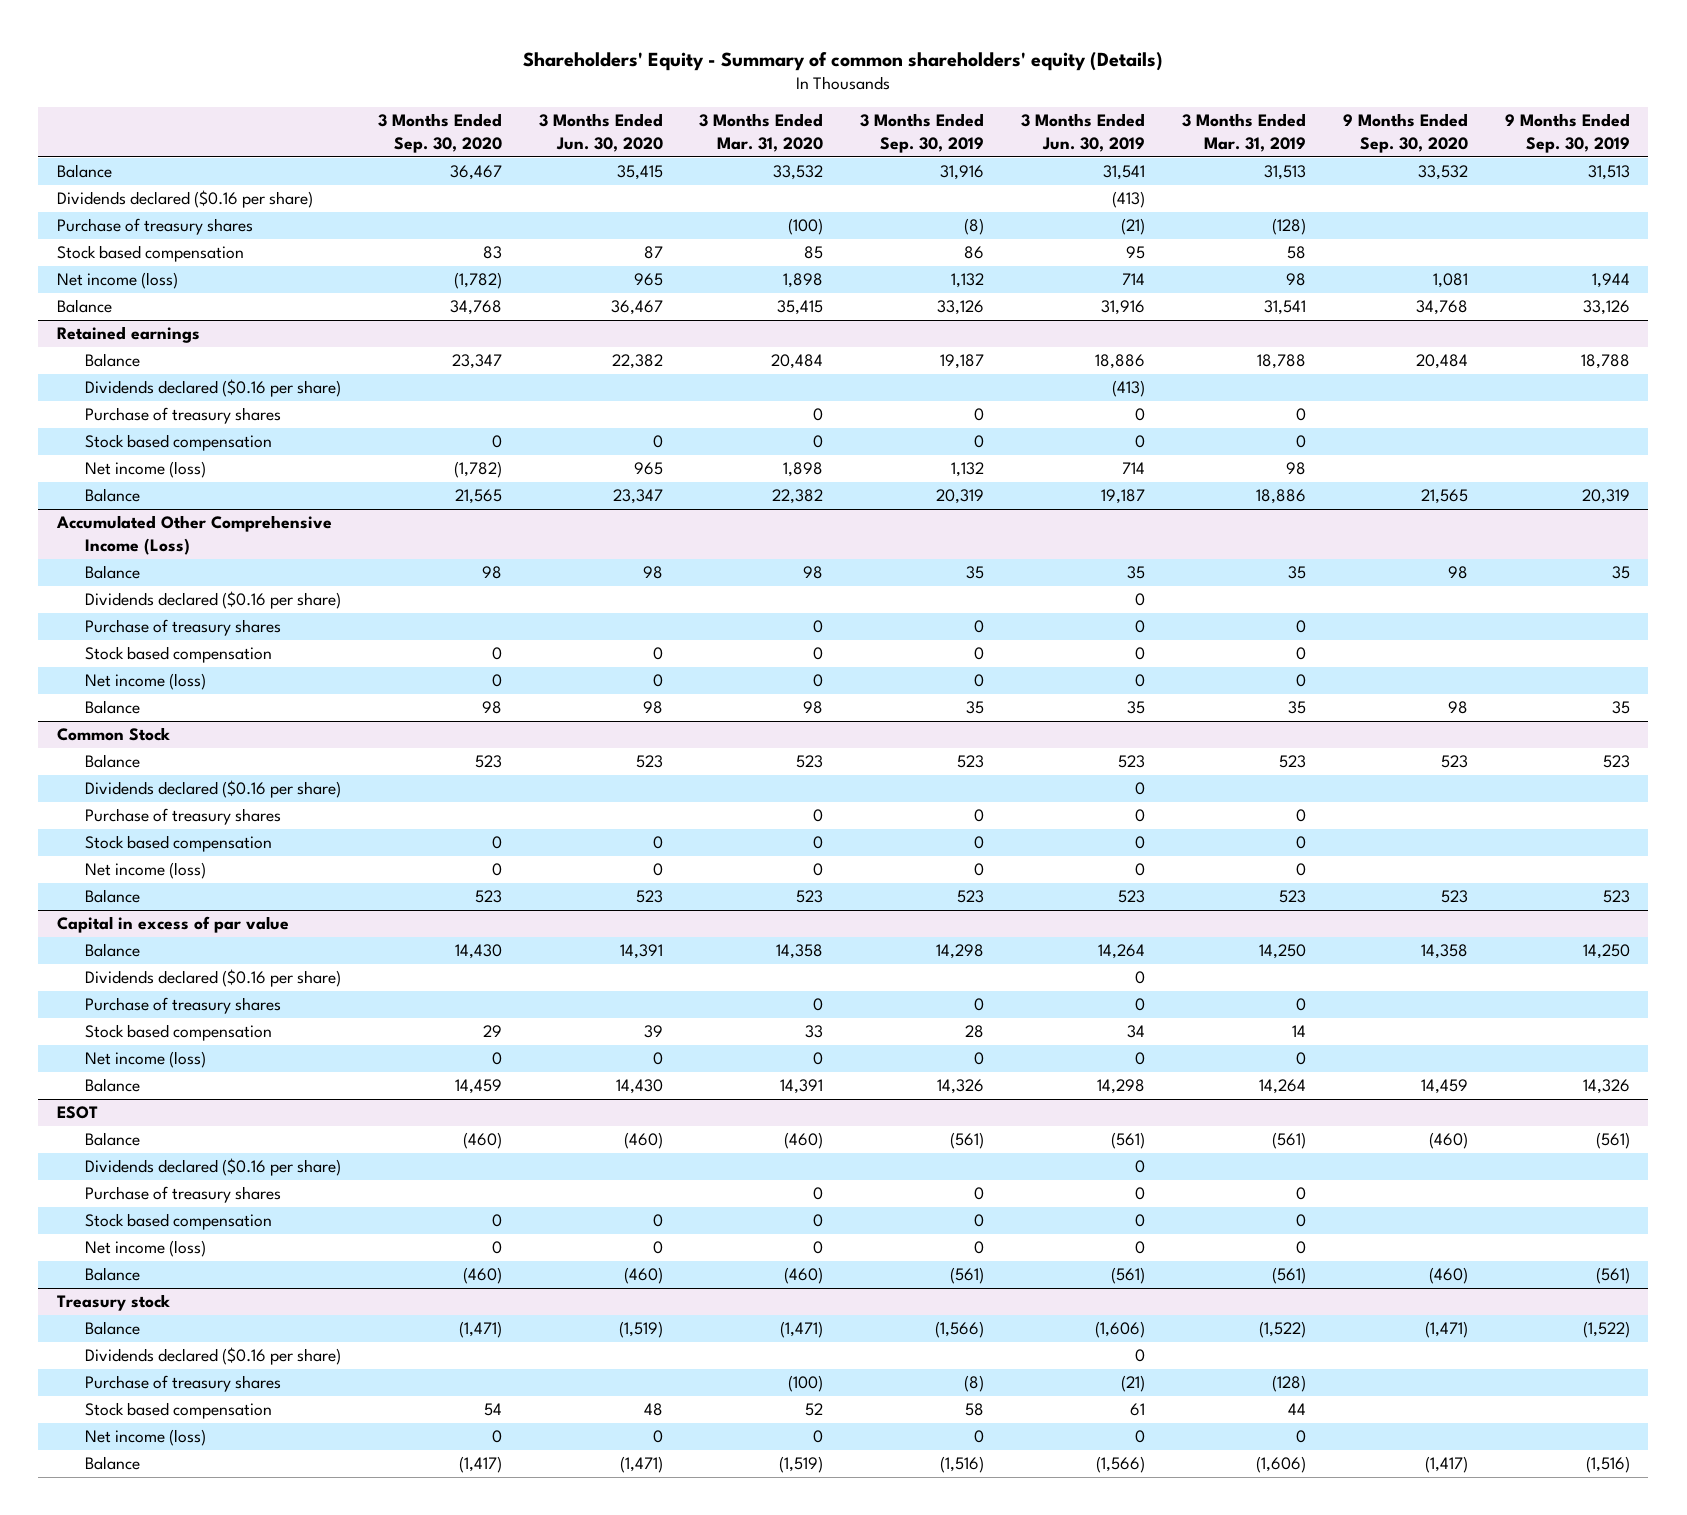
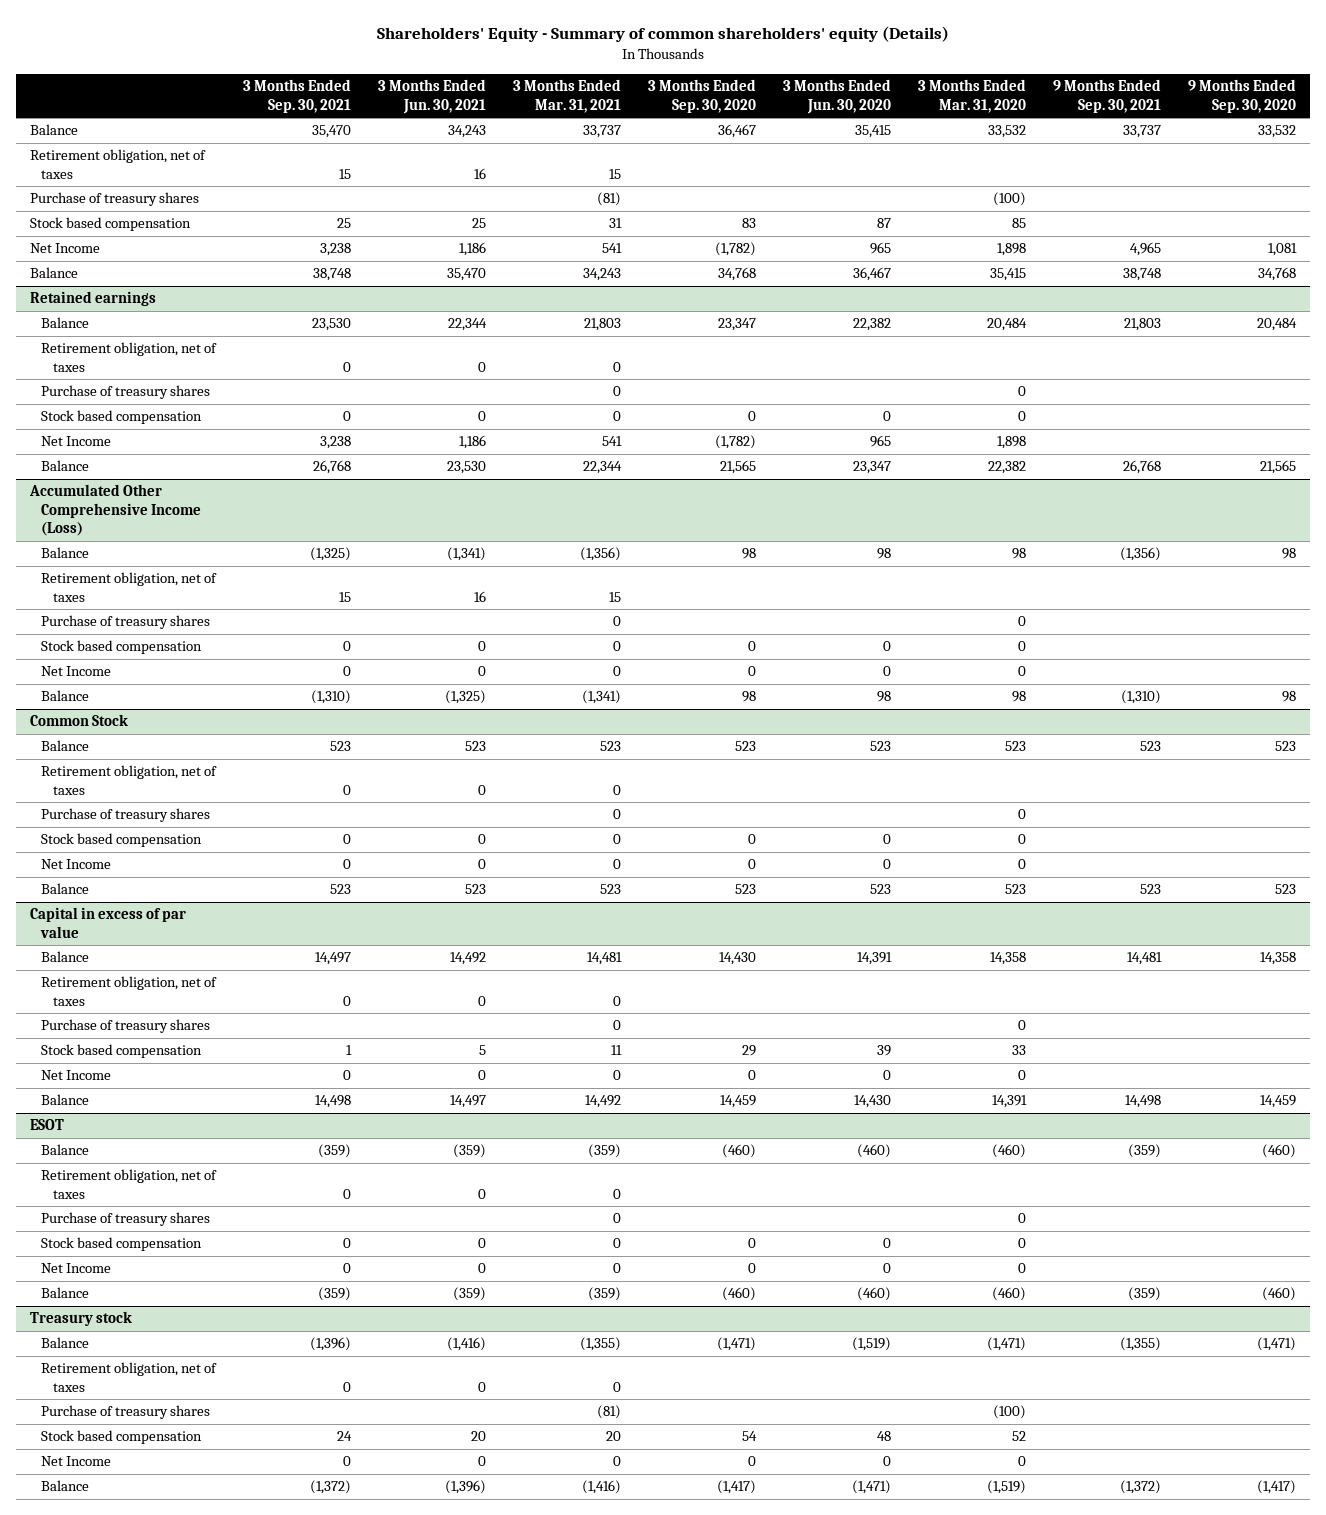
[860,113,985,153] 3 Months Ended Sep. 30, 2019 -> none
[1021,113,1146,152] 3 Months Ended Jun. 30, 2019 -> none
[1181,113,1306,152] 3 Months Ended Mar. 31, 2019 -> none
[1504,113,1630,153] 9 Months Ended Sep. 30, 2019 -> none
none -> [243,79,352,113] 3 Months Ended Sep. 30, 2021
none -> [378,79,487,114] 3 Months Ended Jun. 30, 2021
none -> [513,79,622,113] 3 Months Ended Mar. 31, 2021
none -> [1053,79,1162,113] 9 Months Ended Sep. 30, 2021
[56,190,313,209] Dividends declared ($0.16 per share) -> none
none -> [29,149,206,179] Retirement obligation, net of taxes
[56,272,178,290] Net income (loss) -> [29,243,100,254] Net Income
[84,379,341,398] Dividends declared ($0.16 per share) -> none
none -> [41,342,218,372] Retirement obligation, net of taxes
[84,461,206,479] Net income (loss) -> [41,436,112,447] Net Income
[84,591,341,610] Dividends declared ($0.16 per share) -> none
none -> [41,572,218,602] Retirement obligation, net of taxes
[84,673,206,691] Net income (loss) -> [41,666,112,677] Net Income
[84,780,341,799] Dividends declared ($0.16 per share) -> none
none -> [41,765,218,795] Retirement obligation, net of taxes
[84,862,206,880] Net income (loss) -> [41,859,112,870] Net Income
[84,969,341,988] Dividends declared ($0.16 per share) -> none
none -> [41,976,218,1006] Retirement obligation, net of taxes
[84,1051,206,1069] Net income (loss) -> [41,1070,112,1081] Net Income
[84,1158,341,1177] Dividends declared ($0.16 per share) -> none
none -> [41,1169,218,1199] Retirement obligation, net of taxes
[84,1240,206,1258] Net income (loss) -> [41,1263,112,1274] Net Income
[84,1347,341,1366] Dividends declared ($0.16 per share) -> none
none -> [41,1362,218,1392] Retirement obligation, net of taxes
[84,1429,206,1447] Net income (loss) -> [41,1456,112,1467] Net Income

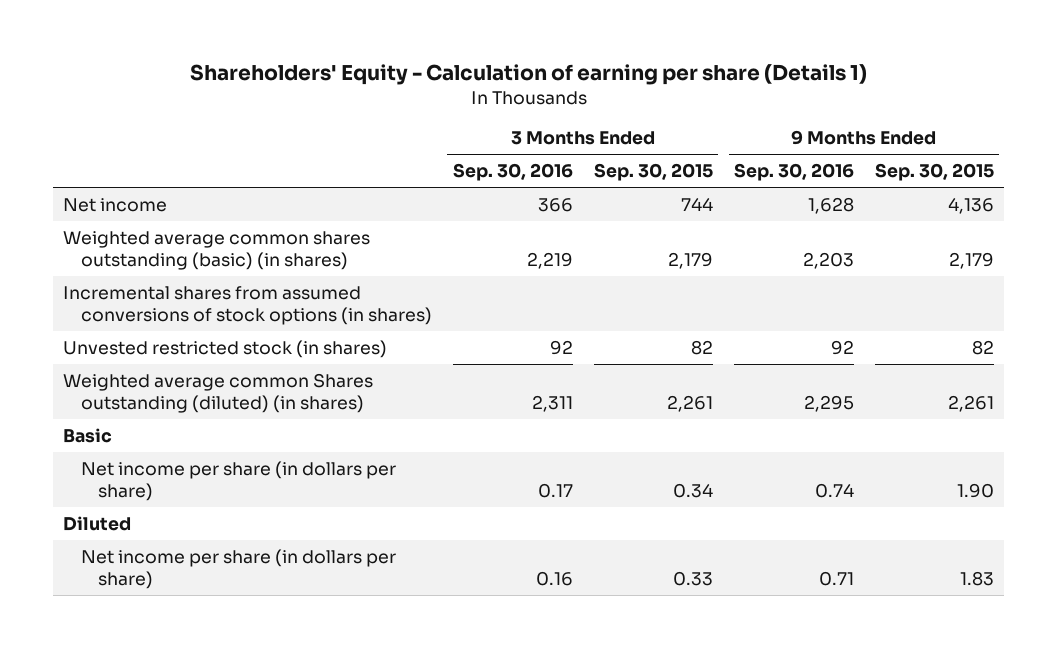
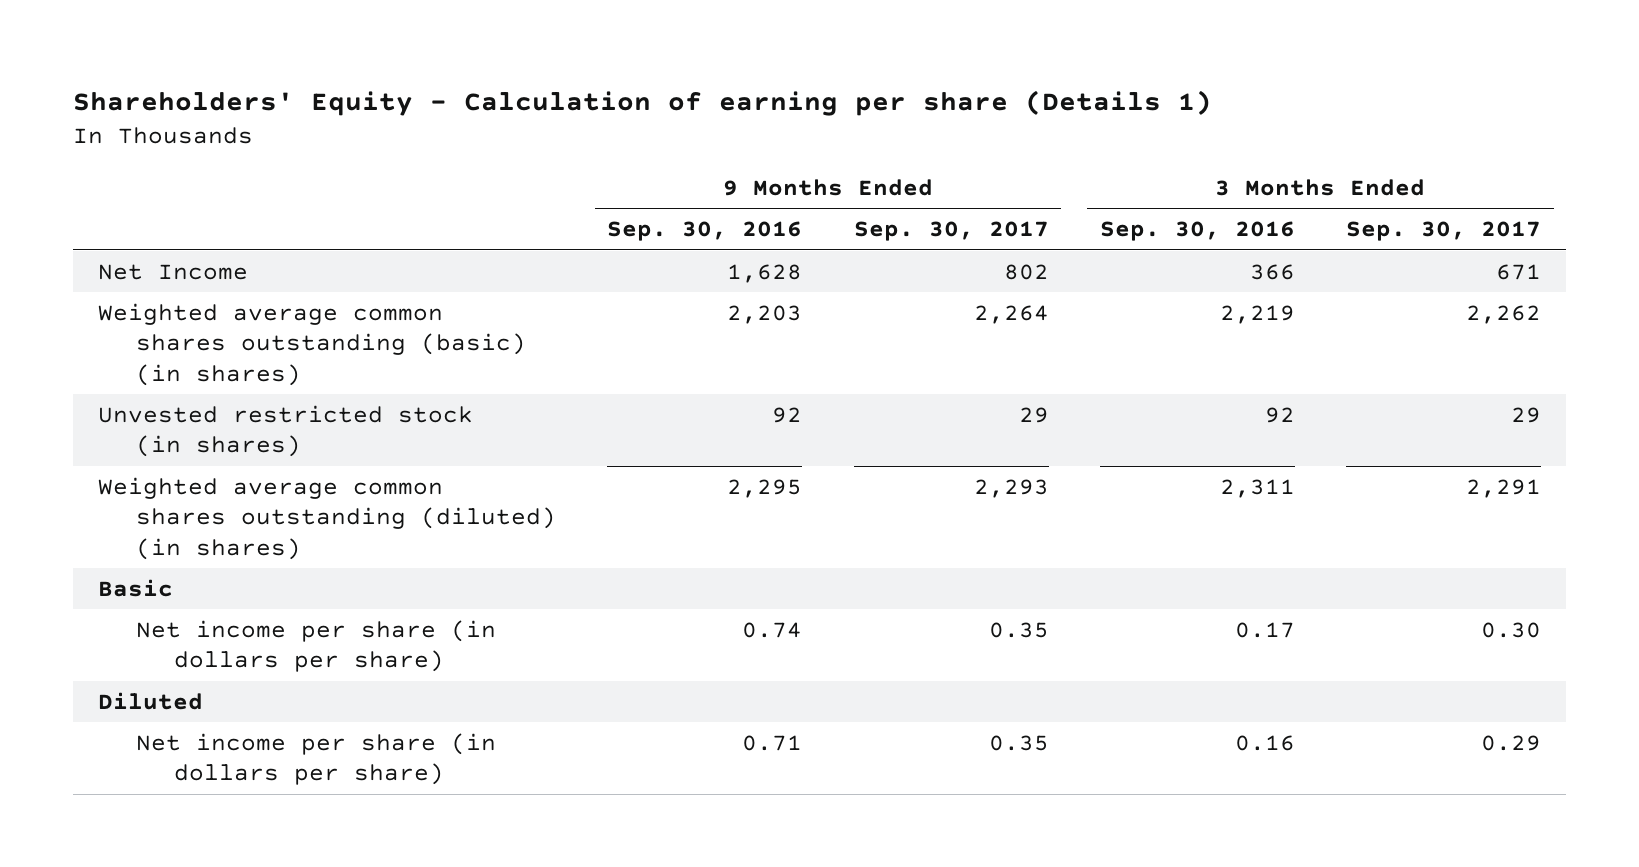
[593,163,713,182] Sep. 30, 2015 -> none
[874,163,994,182] Sep. 30, 2015 -> none
none -> [853,221,1049,242] Sep. 30, 2017
none -> [1345,221,1541,242] Sep. 30, 2017
[63,197,168,212] Net income -> [98,263,249,280] Net Income
[63,285,432,325] Incremental shares from assumed conversions of stock options (in shares) -> none
[63,372,374,413] Weighted average common Shares outstanding (diluted) (in shares) -> [98,476,557,561] Weighted average common shares outstanding (diluted) (in shares)

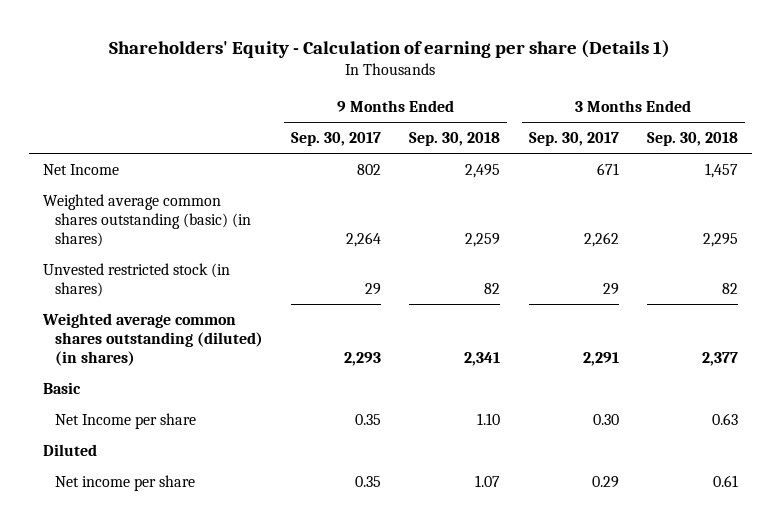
[607,221,803,242] Sep. 30, 2016 -> none
[1099,221,1295,242] Sep. 30, 2016 -> none
none -> [409,132,501,147] Sep. 30, 2018
none -> [646,132,738,147] Sep. 30, 2018
[136,619,497,673] Net income per share (in dollars per share) -> [54,412,196,429] Net Income per share
[136,732,497,786] Net income per share (in dollars per share) -> [54,474,195,491] Net income per share

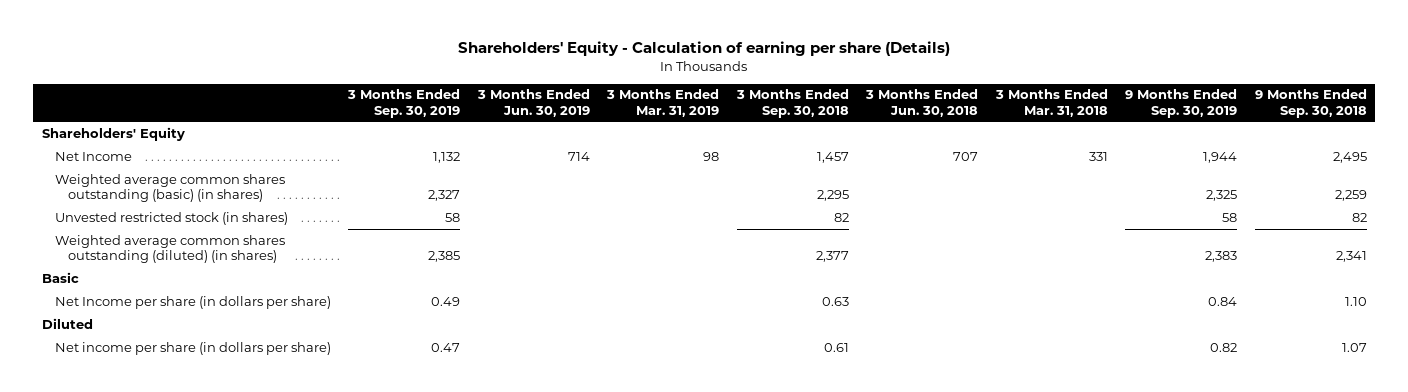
[109,39,671,58] Shareholders' Equity - Calculation of earning per share (Details 1) -> [458,41,951,57] Shareholders' Equity - Calculation of earning per share (Details)
[291,132,382,147] Sep. 30, 2017 -> none
[528,132,619,147] Sep. 30, 2017 -> none
none -> [347,89,461,118] 3 Months Ended Sep. 30, 2019
none -> [476,89,590,117] 3 Months Ended Jun. 30, 2019
none -> [606,89,720,117] 3 Months Ended Mar. 31, 2019
none -> [865,89,979,117] 3 Months Ended Jun. 30, 2018
none -> [994,89,1108,117] 3 Months Ended Mar. 31, 2018
none -> [1125,89,1238,118] 9 Months Ended Sep. 30, 2019
none -> [41,126,185,141] Shareholders' Equity
[54,412,196,429] Net Income per share -> [54,295,331,309] Net Income per share (in dollars per share)
[54,474,195,491] Net income per share -> [54,341,331,355] Net income per share (in dollars per share)

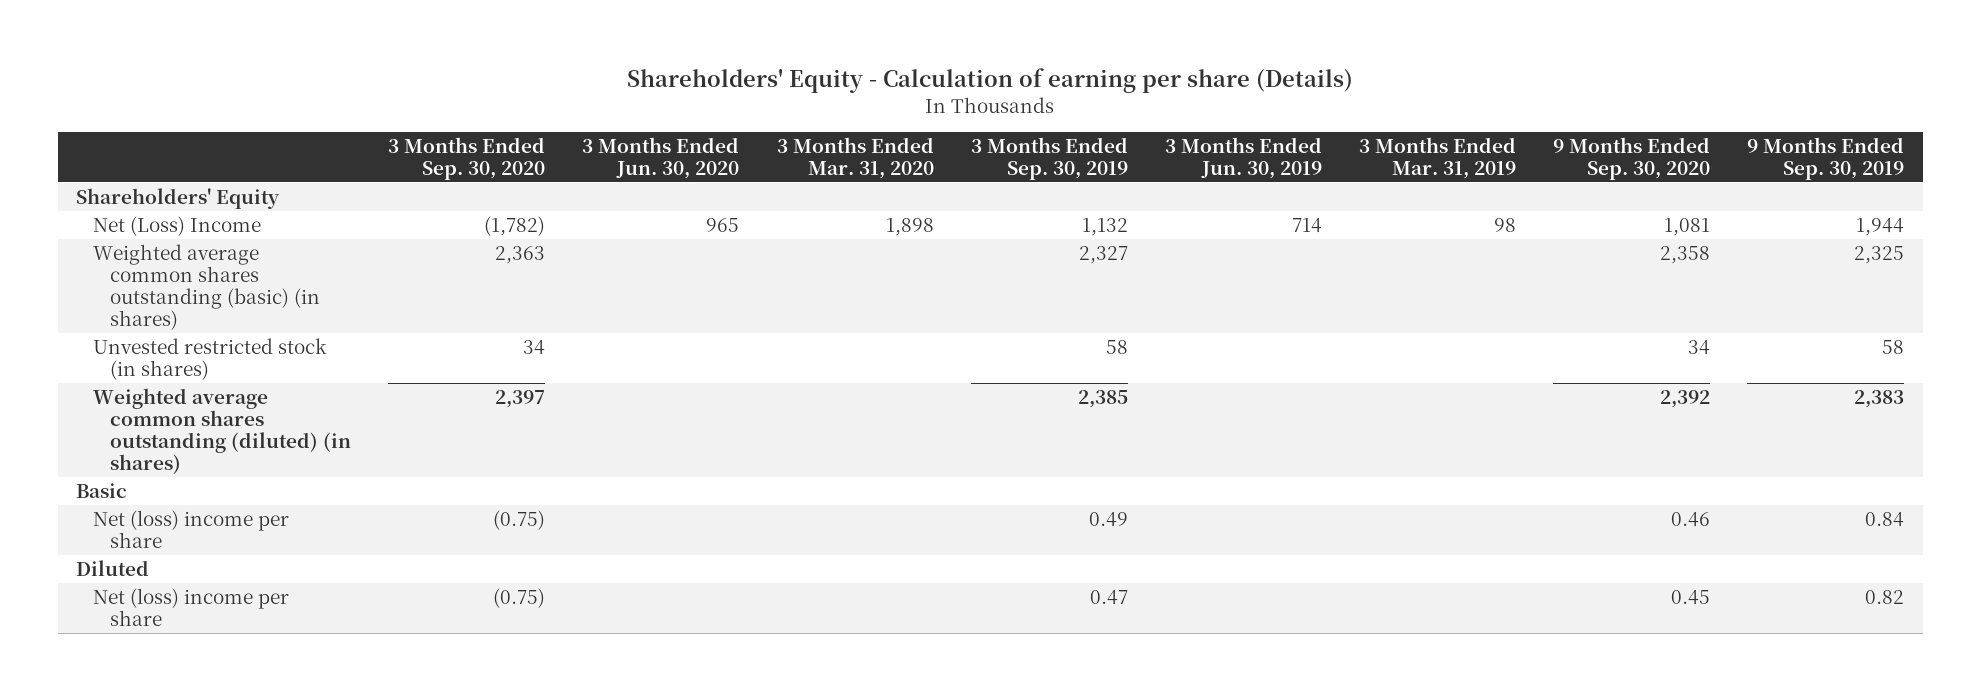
[735,89,849,118] 3 Months Ended Sep. 30, 2018 -> none
[865,89,979,117] 3 Months Ended Jun. 30, 2018 -> none
[994,89,1108,117] 3 Months Ended Mar. 31, 2018 -> none
[1254,89,1367,118] 9 Months Ended Sep. 30, 2018 -> none
none -> [388,136,546,180] 3 Months Ended Sep. 30, 2020
none -> [582,136,740,179] 3 Months Ended Jun. 30, 2020
none -> [776,136,934,179] 3 Months Ended Mar. 31, 2020
none -> [1553,136,1711,180] 9 Months Ended Sep. 30, 2020
[54,151,132,161] Net Income -> [93,216,262,237] Net (Loss) Income
[54,295,331,309] Net Income per share (in dollars per share) -> [93,510,290,549] Net (loss) income per share
[54,341,331,355] Net income per share (in dollars per share) -> [93,588,290,627] Net (loss) income per share

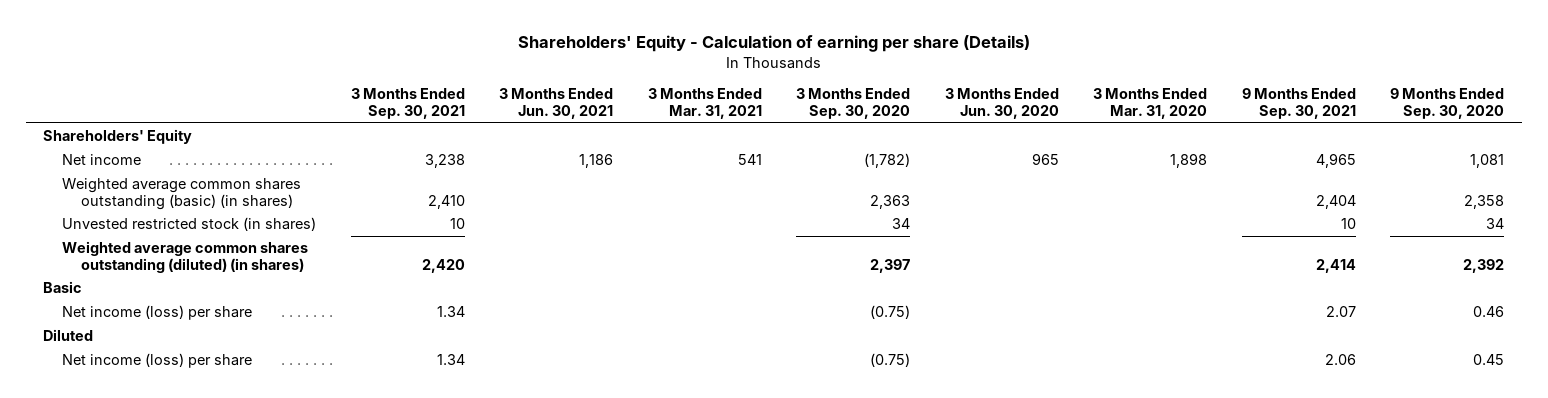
[970,136,1128,180] 3 Months Ended Sep. 30, 2019 -> none
[1164,136,1322,179] 3 Months Ended Jun. 30, 2019 -> none
[1358,136,1516,179] 3 Months Ended Mar. 31, 2019 -> none
[1747,136,1905,180] 9 Months Ended Sep. 30, 2019 -> none
none -> [350,88,465,119] 3 Months Ended Sep. 30, 2021
none -> [499,88,614,119] 3 Months Ended Jun. 30, 2021
none -> [647,88,762,119] 3 Months Ended Mar. 31, 2021
none -> [1241,88,1356,119] 9 Months Ended Sep. 30, 2021
[93,216,262,237] Net (Loss) Income -> [61,154,141,166] Net income
[93,510,290,549] Net (loss) income per share -> [61,305,252,321] Net income (loss) per share
[93,588,290,627] Net (loss) income per share -> [61,353,252,369] Net income (loss) per share

